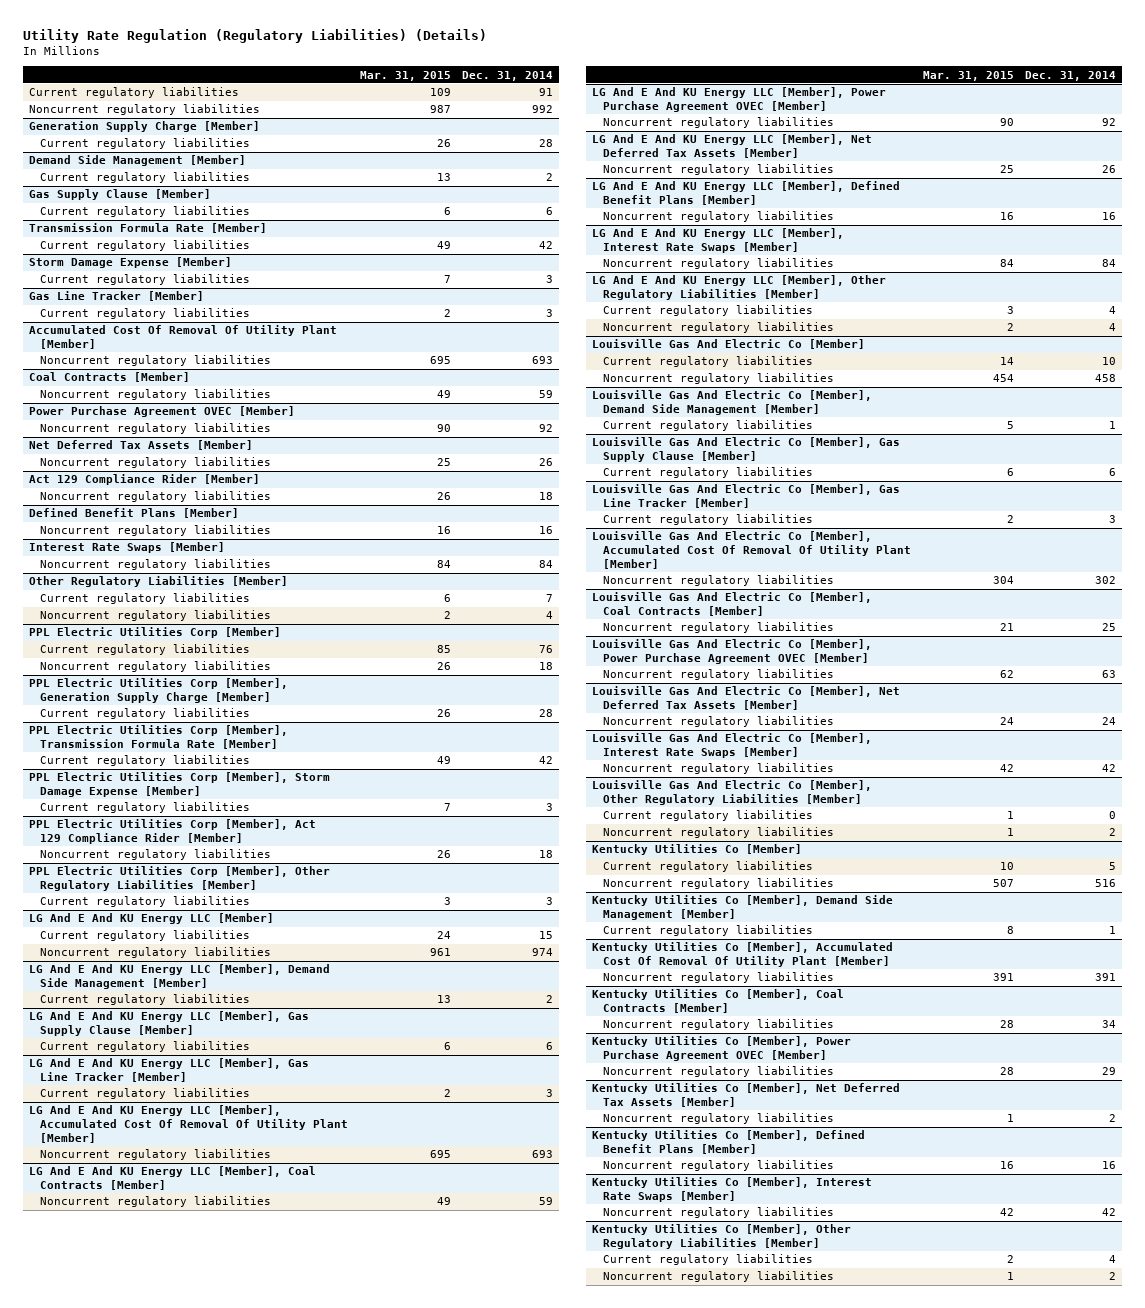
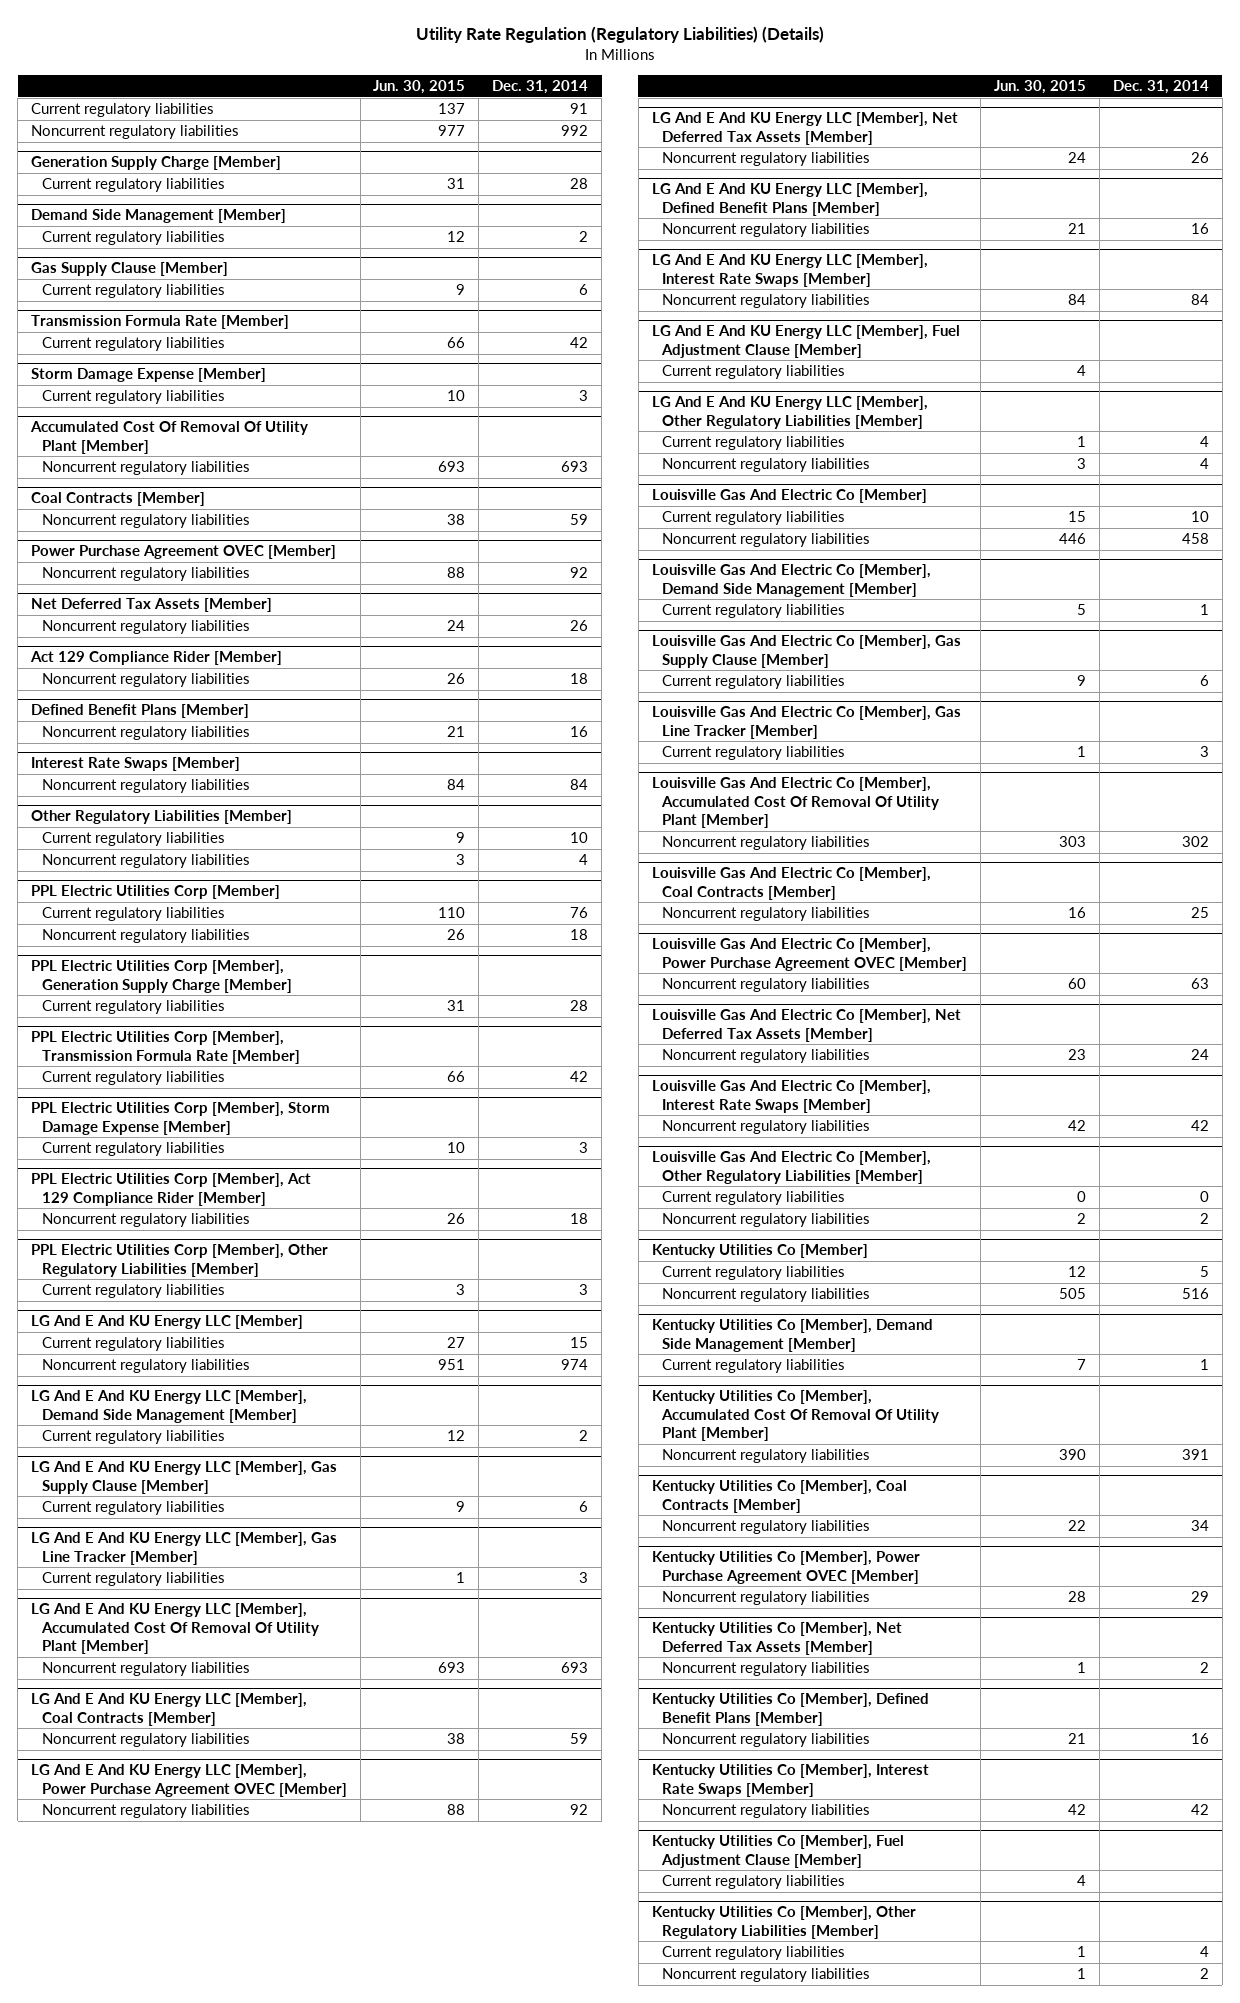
[359,70,451,81] Mar. 31, 2015 -> none
none -> [373,79,466,94] Jun. 30, 2015
[29,291,205,302] Gas Line Tracker [Member] -> none
[40,308,251,320] Current regulatory liabilities -> none
[546,594,554,603] 7 -> [570,832,589,844] 10
none -> [651,325,960,358] LG And E And KU Energy LLC [Member], Fuel Adjustment Clause [Member]
none -> [662,365,846,380] Current regulatory liabilities
none -> [651,1835,904,1868] Kentucky Utilities Co [Member], Fuel Adjustment Clause [Member]
none -> [662,1875,846,1890] Current regulatory liabilities

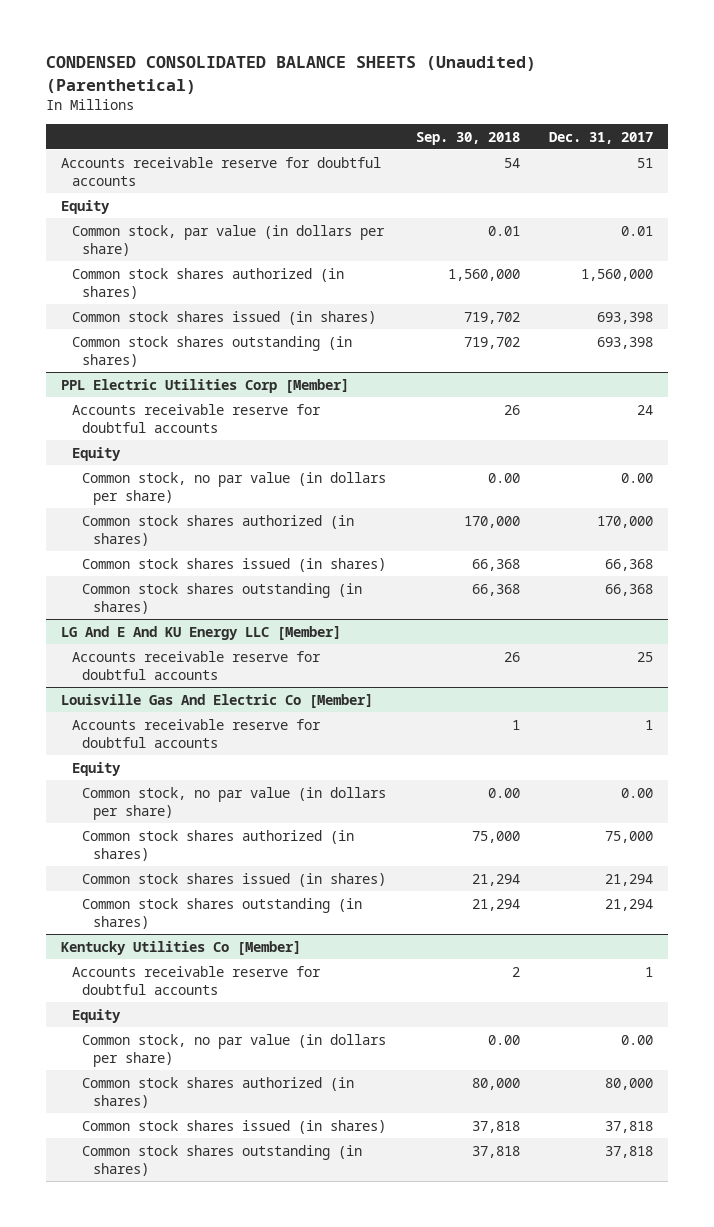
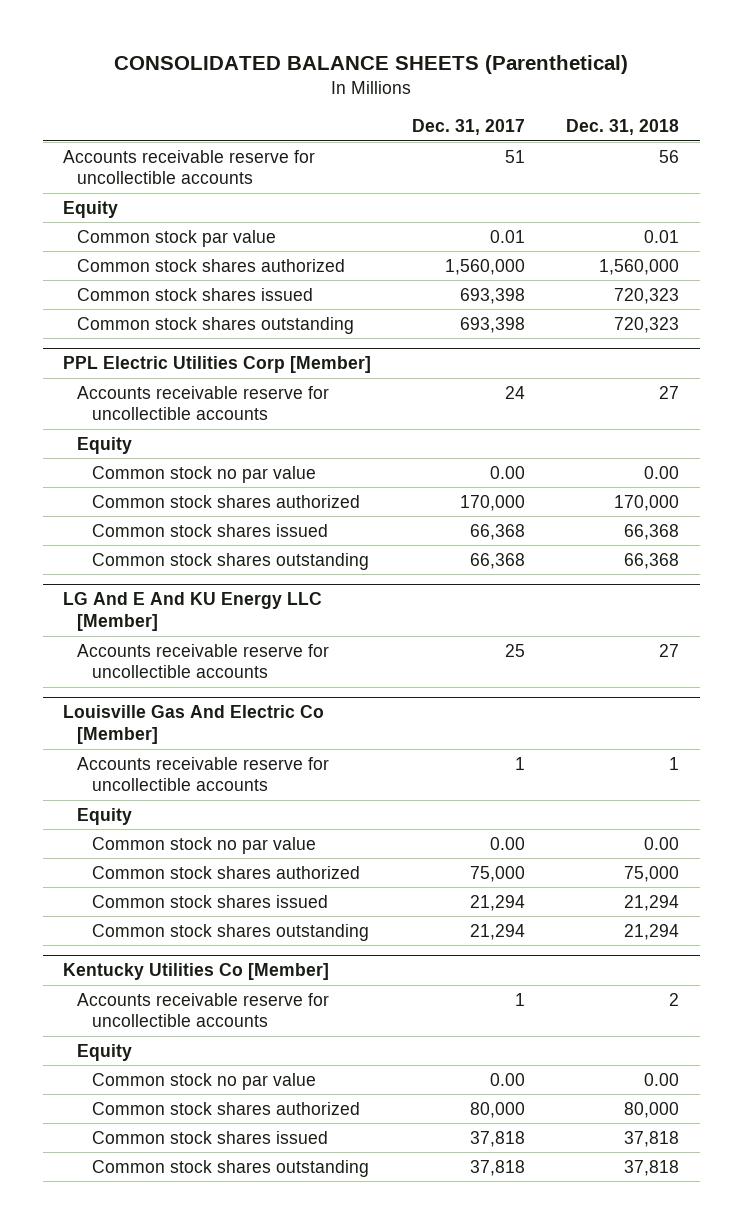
[46,56,537,94] CONDENSED CONSOLIDATED BALANCE SHEETS (Unaudited) (Parenthetical) -> [114,55,629,75] CONSOLIDATED BALANCE SHEETS (Parenthetical)
[415,131,520,145] Sep. 30, 2018 -> none
none -> [566,119,680,136] Dec. 31, 2018
[61,156,382,186] Accounts receivable reserve for doubtful accounts -> [63,149,316,185] Accounts receivable reserve for uncollectible accounts
[71,224,385,256] Common stock, par value (in dollars per share) -> [77,229,277,247] Common stock par value
[71,267,344,299] Common stock shares authorized (in shares) -> [77,258,346,272] Common stock shares authorized
[71,310,376,325] Common stock shares issued (in shares) -> [77,287,314,301] Common stock shares issued
[71,335,352,367] Common stock shares outstanding (in shares) -> [77,316,355,334] Common stock shares outstanding
[71,403,321,433] Accounts receivable reserve for doubtful accounts -> [77,385,330,421] Accounts receivable reserve for uncollectible accounts
[82,471,387,505] Common stock, no par value (in dollars per share) -> [91,465,316,483] Common stock no par value
[82,514,355,546] Common stock shares authorized (in shares) -> [91,494,360,508] Common stock shares authorized
[82,557,387,572] Common stock shares issued (in shares) -> [91,523,328,537] Common stock shares issued
[82,582,363,614] Common stock shares outstanding (in shares) -> [91,552,369,570] Common stock shares outstanding
[71,650,321,680] Accounts receivable reserve for doubtful accounts -> [77,643,330,679] Accounts receivable reserve for uncollectible accounts
[71,718,321,748] Accounts receivable reserve for doubtful accounts -> [77,756,330,792] Accounts receivable reserve for uncollectible accounts
[82,786,387,820] Common stock, no par value (in dollars per share) -> [91,836,316,854] Common stock no par value
[82,829,355,861] Common stock shares authorized (in shares) -> [91,865,360,879] Common stock shares authorized
[82,872,387,887] Common stock shares issued (in shares) -> [91,894,328,908] Common stock shares issued
[82,897,363,929] Common stock shares outstanding (in shares) -> [91,923,369,941] Common stock shares outstanding
[71,965,321,995] Accounts receivable reserve for doubtful accounts -> [77,992,330,1028] Accounts receivable reserve for uncollectible accounts
[82,1033,387,1067] Common stock, no par value (in dollars per share) -> [91,1072,316,1090] Common stock no par value
[82,1076,355,1108] Common stock shares authorized (in shares) -> [91,1101,360,1115] Common stock shares authorized
[82,1119,387,1134] Common stock shares issued (in shares) -> [91,1130,328,1144] Common stock shares issued
[82,1144,363,1176] Common stock shares outstanding (in shares) -> [91,1159,369,1177] Common stock shares outstanding

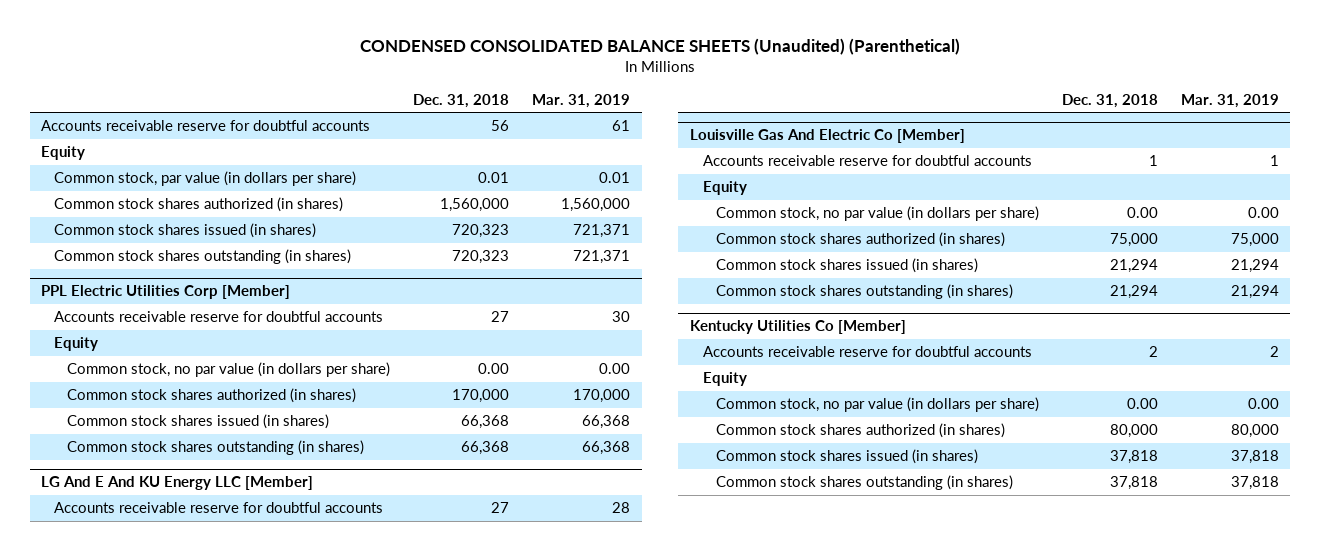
[114,55,629,75] CONSOLIDATED BALANCE SHEETS (Parenthetical) -> [359,38,960,56] CONDENSED CONSOLIDATED BALANCE SHEETS (Unaudited) (Parenthetical)
[412,119,526,136] Dec. 31, 2017 -> none
none -> [532,93,631,108] Mar. 31, 2019
[63,149,316,185] Accounts receivable reserve for uncollectible accounts -> [41,120,371,132] Accounts receivable reserve for doubtful accounts
[77,229,277,247] Common stock par value -> [54,171,357,187] Common stock, par value (in dollars per share)
[77,258,346,272] Common stock shares authorized -> [54,197,344,213] Common stock shares authorized (in shares)
[77,287,314,301] Common stock shares issued -> [54,223,317,239] Common stock shares issued (in shares)
[77,316,355,334] Common stock shares outstanding -> [54,249,352,265] Common stock shares outstanding (in shares)
[77,385,330,421] Accounts receivable reserve for uncollectible accounts -> [54,311,384,323] Accounts receivable reserve for doubtful accounts
[91,465,316,483] Common stock no par value -> [67,362,391,378] Common stock, no par value (in dollars per share)
[91,494,360,508] Common stock shares authorized -> [67,388,357,404] Common stock shares authorized (in shares)
[91,523,328,537] Common stock shares issued -> [67,414,330,430] Common stock shares issued (in shares)
[91,552,369,570] Common stock shares outstanding -> [67,440,365,456] Common stock shares outstanding (in shares)
[77,643,330,679] Accounts receivable reserve for uncollectible accounts -> [54,502,384,514] Accounts receivable reserve for doubtful accounts
[77,756,330,792] Accounts receivable reserve for uncollectible accounts -> [702,155,1032,167] Accounts receivable reserve for doubtful accounts
[91,836,316,854] Common stock no par value -> [715,206,1039,222] Common stock, no par value (in dollars per share)
[91,865,360,879] Common stock shares authorized -> [715,232,1005,248] Common stock shares authorized (in shares)
[91,894,328,908] Common stock shares issued -> [715,258,978,274] Common stock shares issued (in shares)
[91,923,369,941] Common stock shares outstanding -> [715,284,1013,300] Common stock shares outstanding (in shares)
[77,992,330,1028] Accounts receivable reserve for uncollectible accounts -> [702,346,1032,358] Accounts receivable reserve for doubtful accounts
[91,1072,316,1090] Common stock no par value -> [715,397,1039,413] Common stock, no par value (in dollars per share)
[91,1101,360,1115] Common stock shares authorized -> [715,423,1005,439] Common stock shares authorized (in shares)
[91,1130,328,1144] Common stock shares issued -> [715,449,978,465] Common stock shares issued (in shares)
[91,1159,369,1177] Common stock shares outstanding -> [715,475,1013,491] Common stock shares outstanding (in shares)

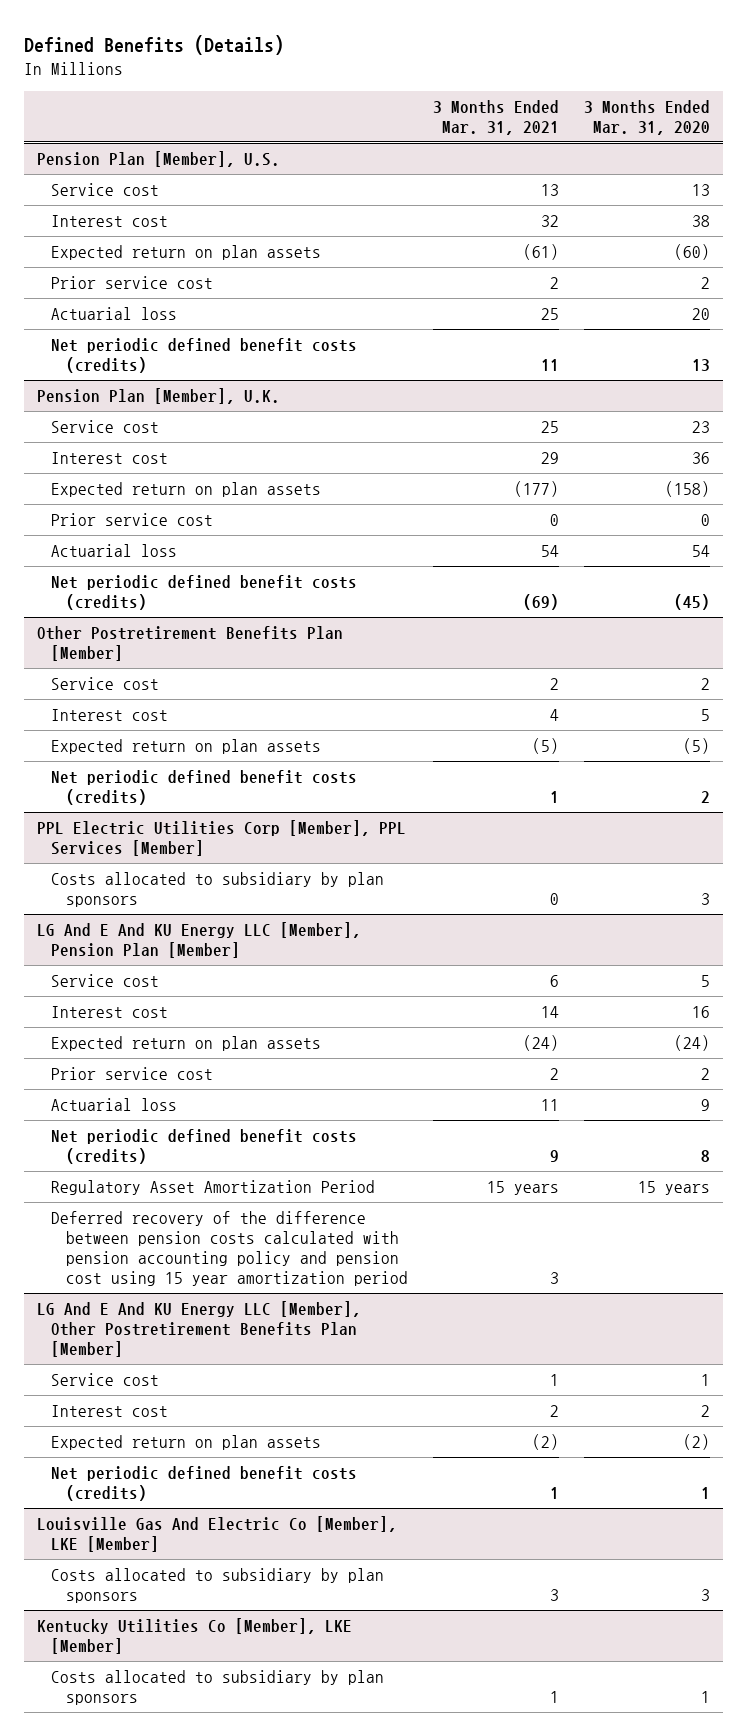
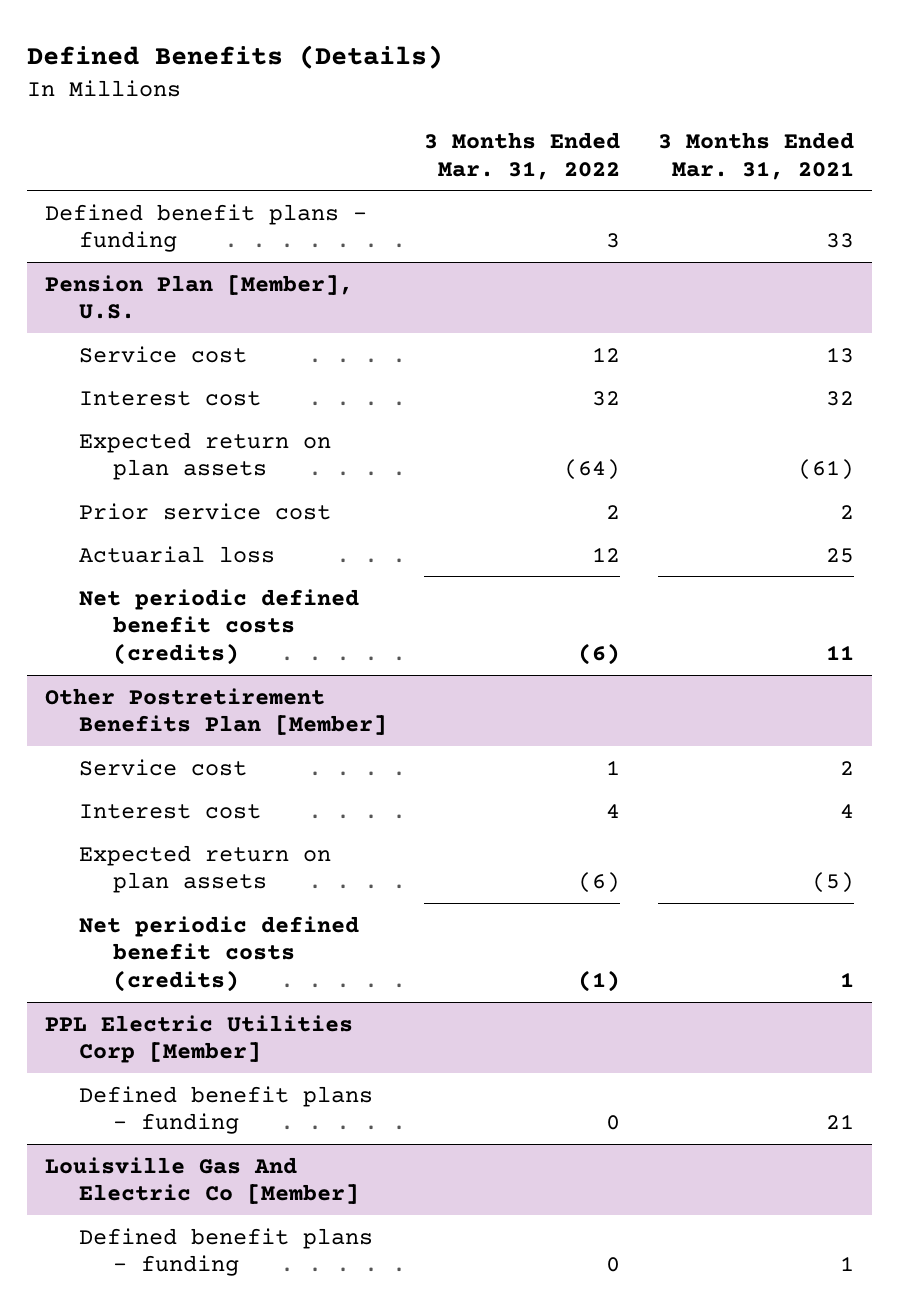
[583,100,710,135] 3 Months Ended Mar. 31, 2020 -> none
none -> [424,131,621,180] 3 Months Ended Mar. 31, 2022
none -> [45,203,368,253] Defined benefit plans - funding
[37,387,281,404] Pension Plan [Member], U.K. -> none
[51,419,160,433] Service cost -> none
[51,451,169,464] Interest cost -> none
[51,481,322,497] Expected return on plan assets -> none
[51,512,214,526] Prior service cost -> none
[51,543,178,557] Actuarial loss -> none
[51,574,358,610] Net periodic defined benefit costs (credits) -> none
[51,871,385,907] Costs allocated to subsidiary by plan sponsors -> none
[37,921,362,958] LG And E And KU Energy LLC [Member], Pension Plan [Member] -> none
[51,973,160,987] Service cost -> none
[51,1005,169,1018] Interest cost -> none
[51,1035,322,1051] Expected return on plan assets -> none
[51,1066,214,1080] Prior service cost -> none
[51,1097,178,1111] Actuarial loss -> none
[51,1128,358,1164] Net periodic defined benefit costs (credits) -> none
[51,1179,376,1195] Regulatory Asset Amortization Period -> none
[51,1210,408,1286] Deferred recovery of the difference between pension costs calculated with pension accounting policy and pension cost using 15 year amortization period -> none
[37,1300,362,1357] LG And E And KU Energy LLC [Member], Other Postretirement Benefits Plan [Member] -> none
[51,1372,160,1386] Service cost -> none
[51,1404,169,1417] Interest cost -> none
[51,1434,322,1450] Expected return on plan assets -> none
[51,1465,358,1501] Net periodic defined benefit costs (credits) -> none
[51,1567,385,1603] Costs allocated to subsidiary by plan sponsors -> none
[37,1617,353,1654] Kentucky Utilities Co [Member], LKE [Member] -> none
[51,1669,385,1705] Costs allocated to subsidiary by plan sponsors -> none
[37,819,407,856] PPL Electric Utilities Corp [Member], PPL Services [Member] -> [45,1014,354,1064] PPL Electric Utilities Corp [Member]
none -> [79,1085,374,1135] Defined benefit plans - funding
[37,1515,398,1552] Louisville Gas And Electric Co [Member], LKE [Member] -> [45,1156,360,1205] Louisville Gas And Electric Co [Member]
none -> [79,1227,374,1277] Defined benefit plans - funding

